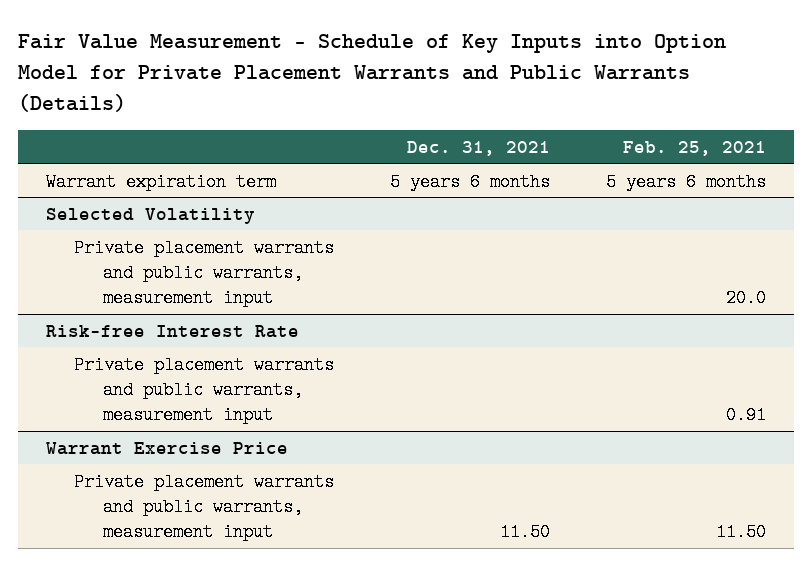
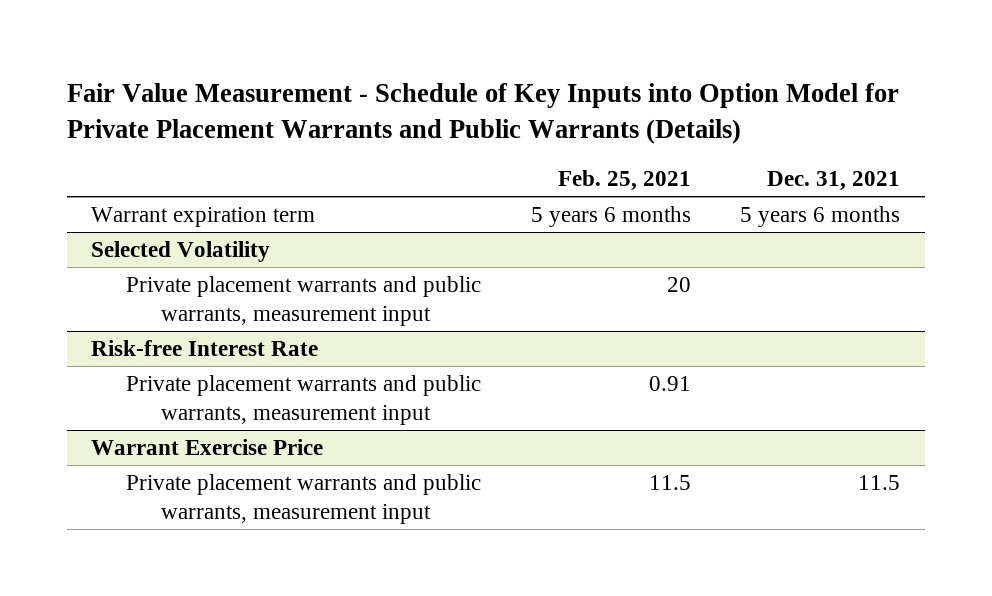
[726,289,767,308] 20.0 -> [666,277,691,293] 20
[500,523,551,542] 11.50 -> [858,475,901,491] 11.5
[716,523,767,542] 11.50 -> [648,475,691,491] 11.5

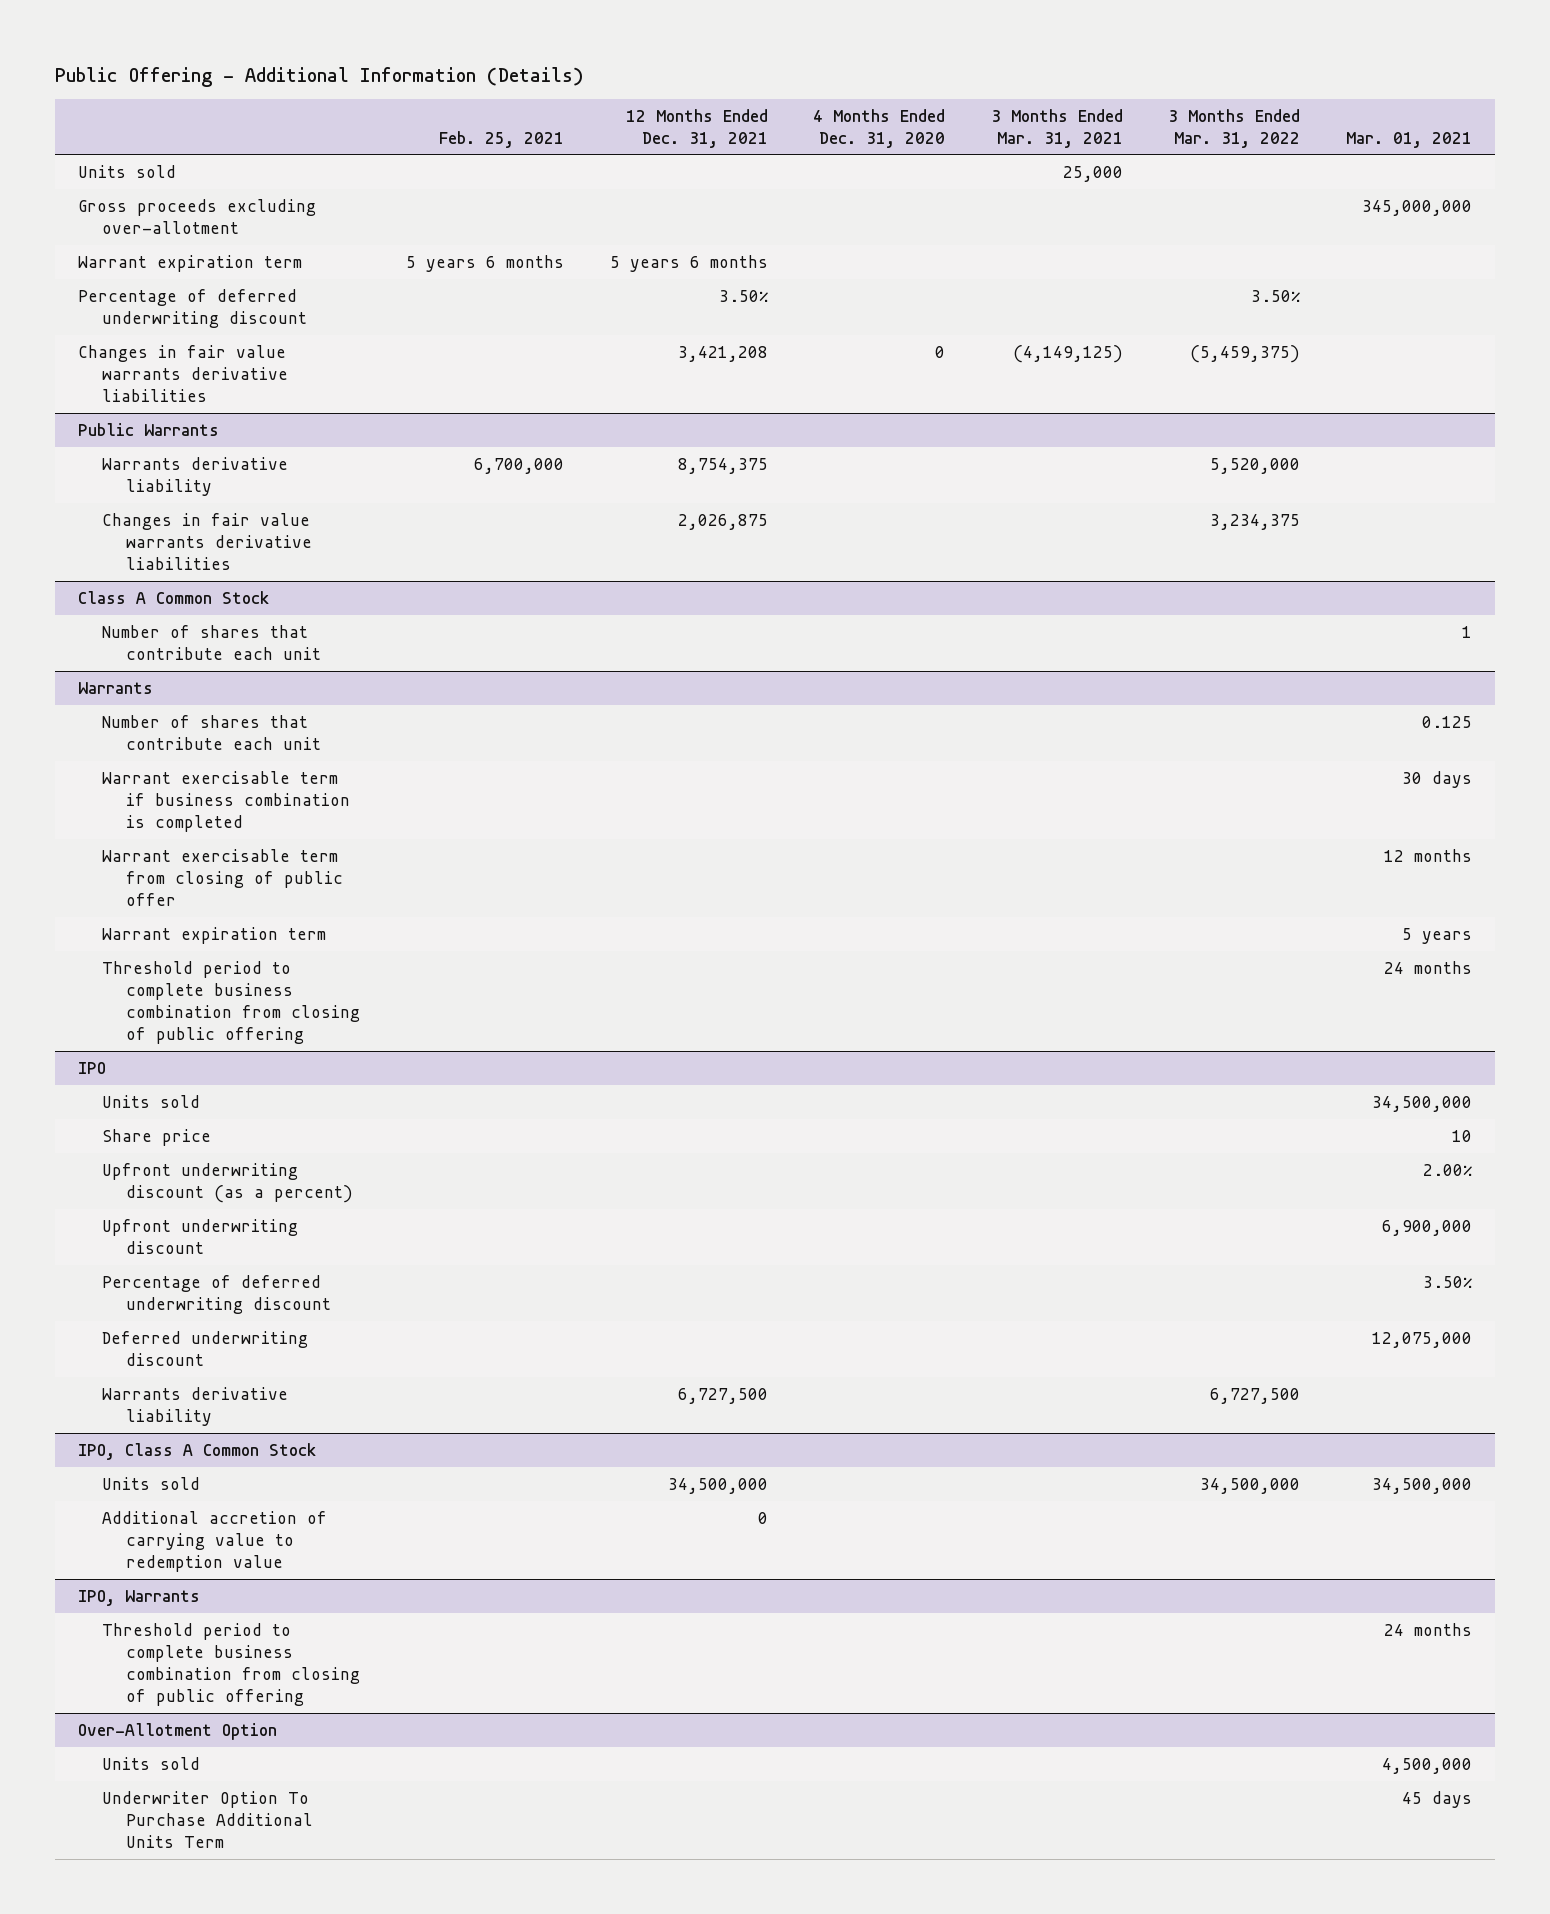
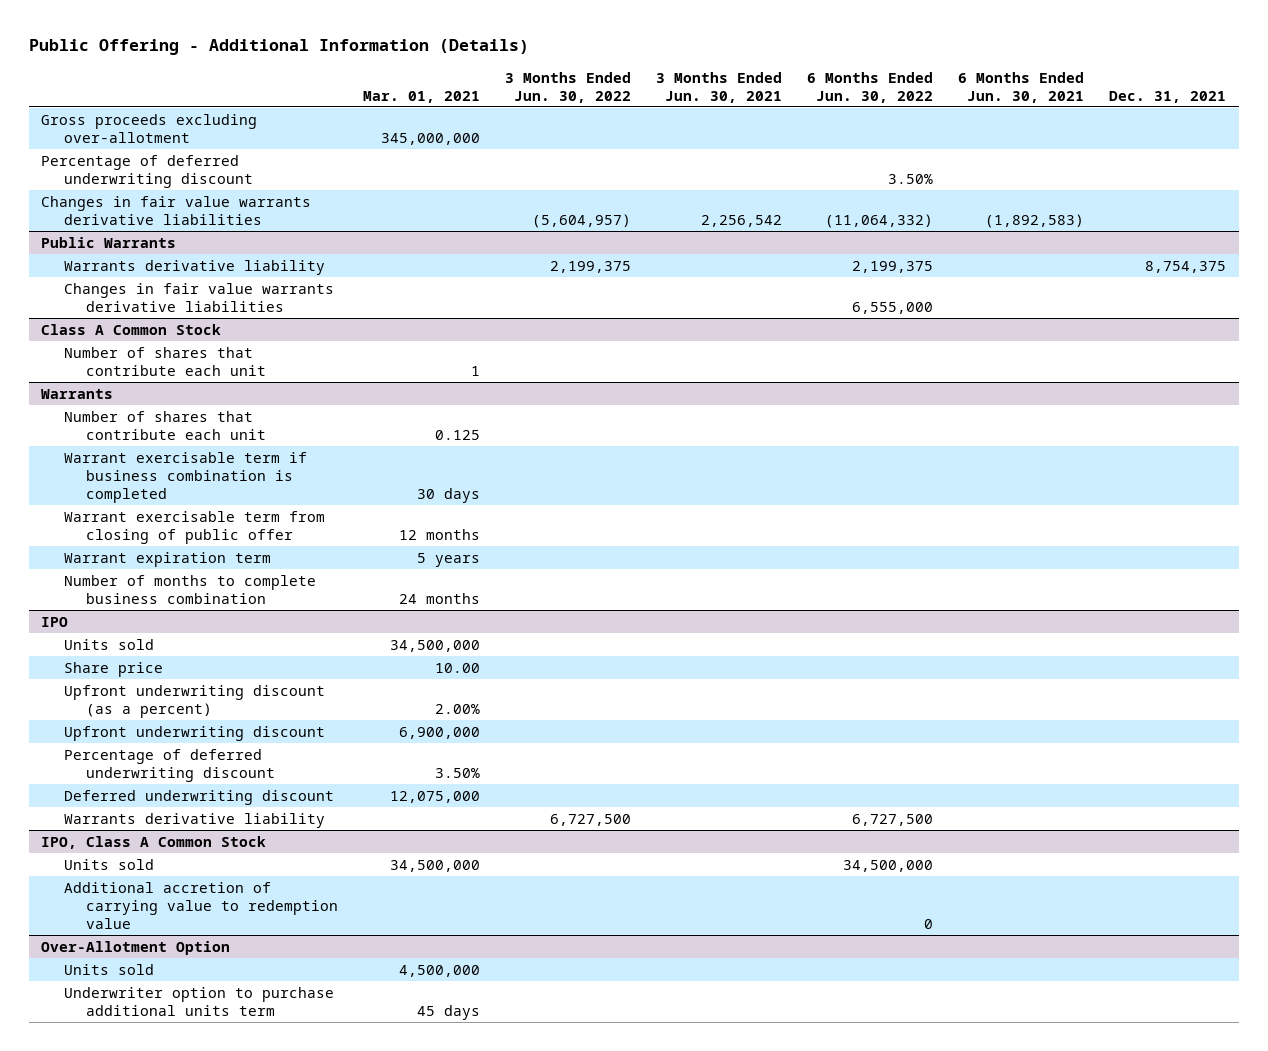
[439,130,565,148] Feb. 25, 2021 -> none
[625,108,768,148] 12 Months Ended Dec. 31, 2021 -> none
[813,108,946,148] 4 Months Ended Dec. 31, 2020 -> none
[990,108,1123,148] 3 Months Ended Mar. 31, 2021 -> none
[1168,108,1301,148] 3 Months Ended Mar. 31, 2022 -> none
none -> [505,71,632,103] 3 Months Ended Jun. 30, 2022
none -> [656,71,783,103] 3 Months Ended Jun. 30, 2021
none -> [807,71,934,103] 6 Months Ended Jun. 30, 2022
none -> [958,71,1085,103] 6 Months Ended Jun. 30, 2021
none -> [1109,90,1227,103] Dec. 31, 2021
[77,164,176,178] Units sold -> none
[77,254,302,272] Warrant expiration term -> none
[102,960,361,1044] Threshold period to complete business combination from closing of public offering -> [63,574,316,604] Number of months to complete business combination
[1452,1129,1473,1142] 10 -> [435,662,481,673] 10.00
[77,1589,200,1606] IPO, Warrants -> none
[102,1622,361,1706] Threshold period to complete business combination from closing of public offering -> none
[102,1790,314,1848] Underwriter Option To Purchase Additional Units Term -> [63,986,334,1016] Underwriter option to purchase additional units term

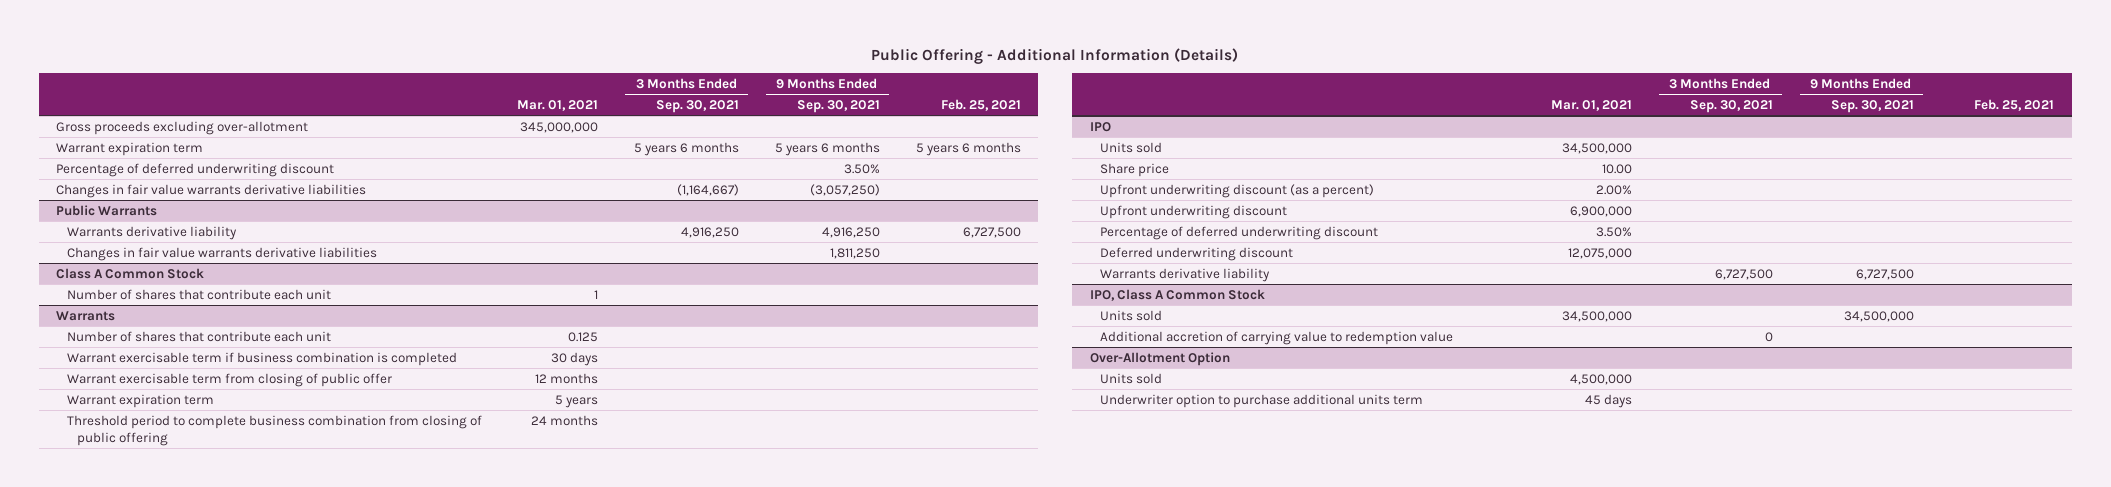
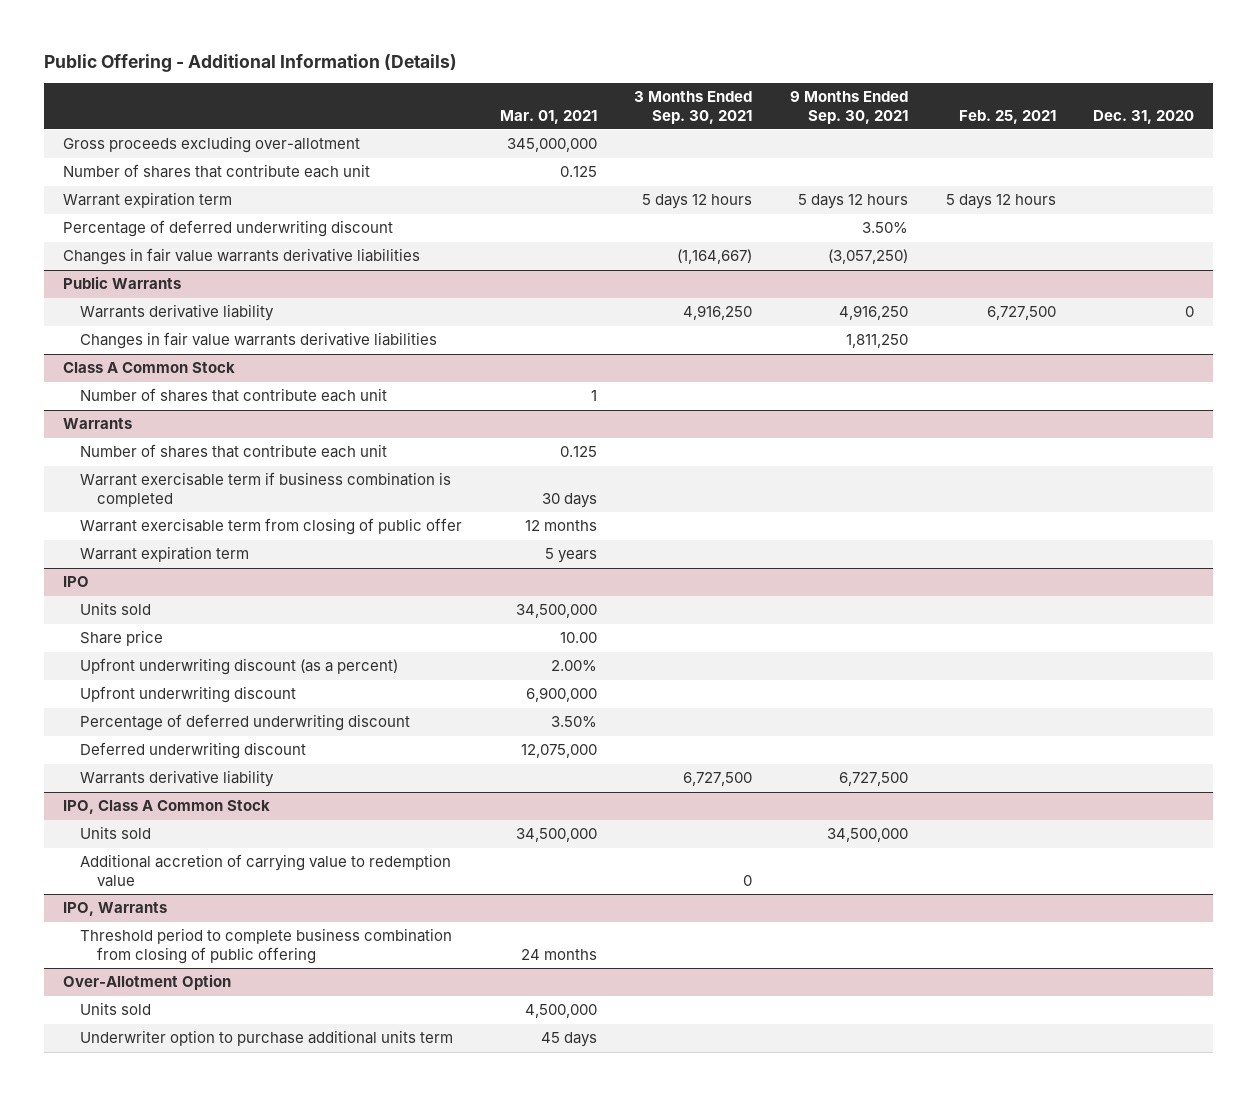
none -> [1093,109,1195,124] Dec. 31, 2020
none -> [62,164,370,179] Number of shares that contribute each unit
[634,141,740,156] 5 years 6 months -> [642,194,753,210] 5 days 12 hours
[774,141,880,156] 5 years 6 months -> [797,194,908,210] 5 days 12 hours
[915,141,1021,156] 5 years 6 months -> [945,194,1056,210] 5 days 12 hours
[66,414,482,447] Threshold period to complete business combination from closing of public offering -> none
none -> [62,902,167,917] IPO, Warrants
none -> [79,928,452,965] Threshold period to complete business combination from closing of public offering

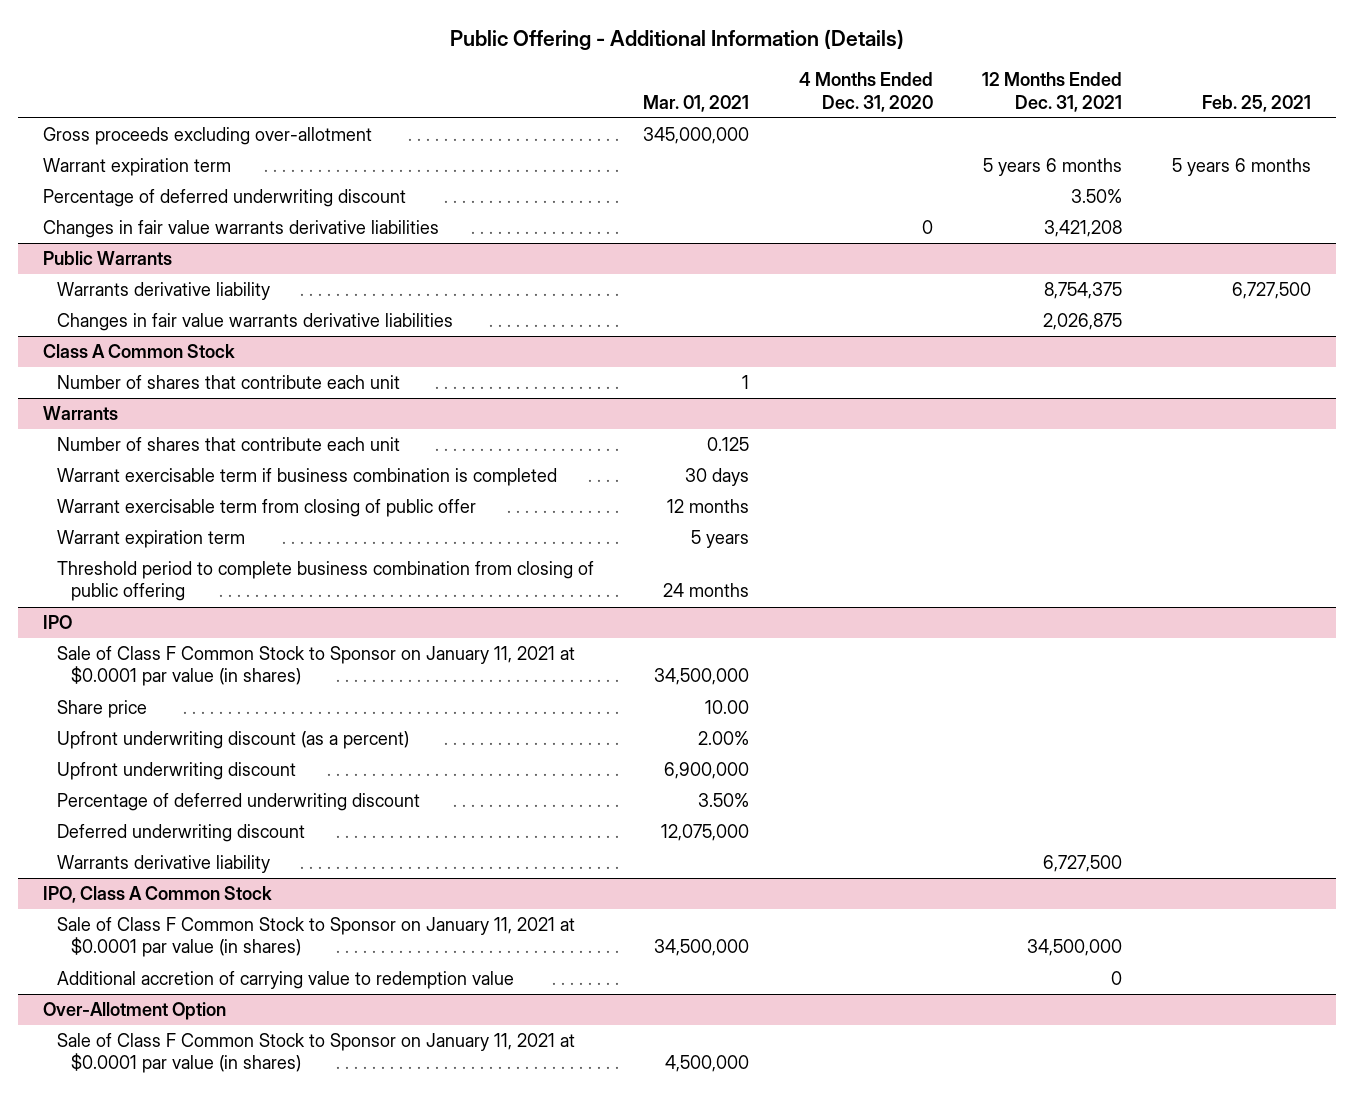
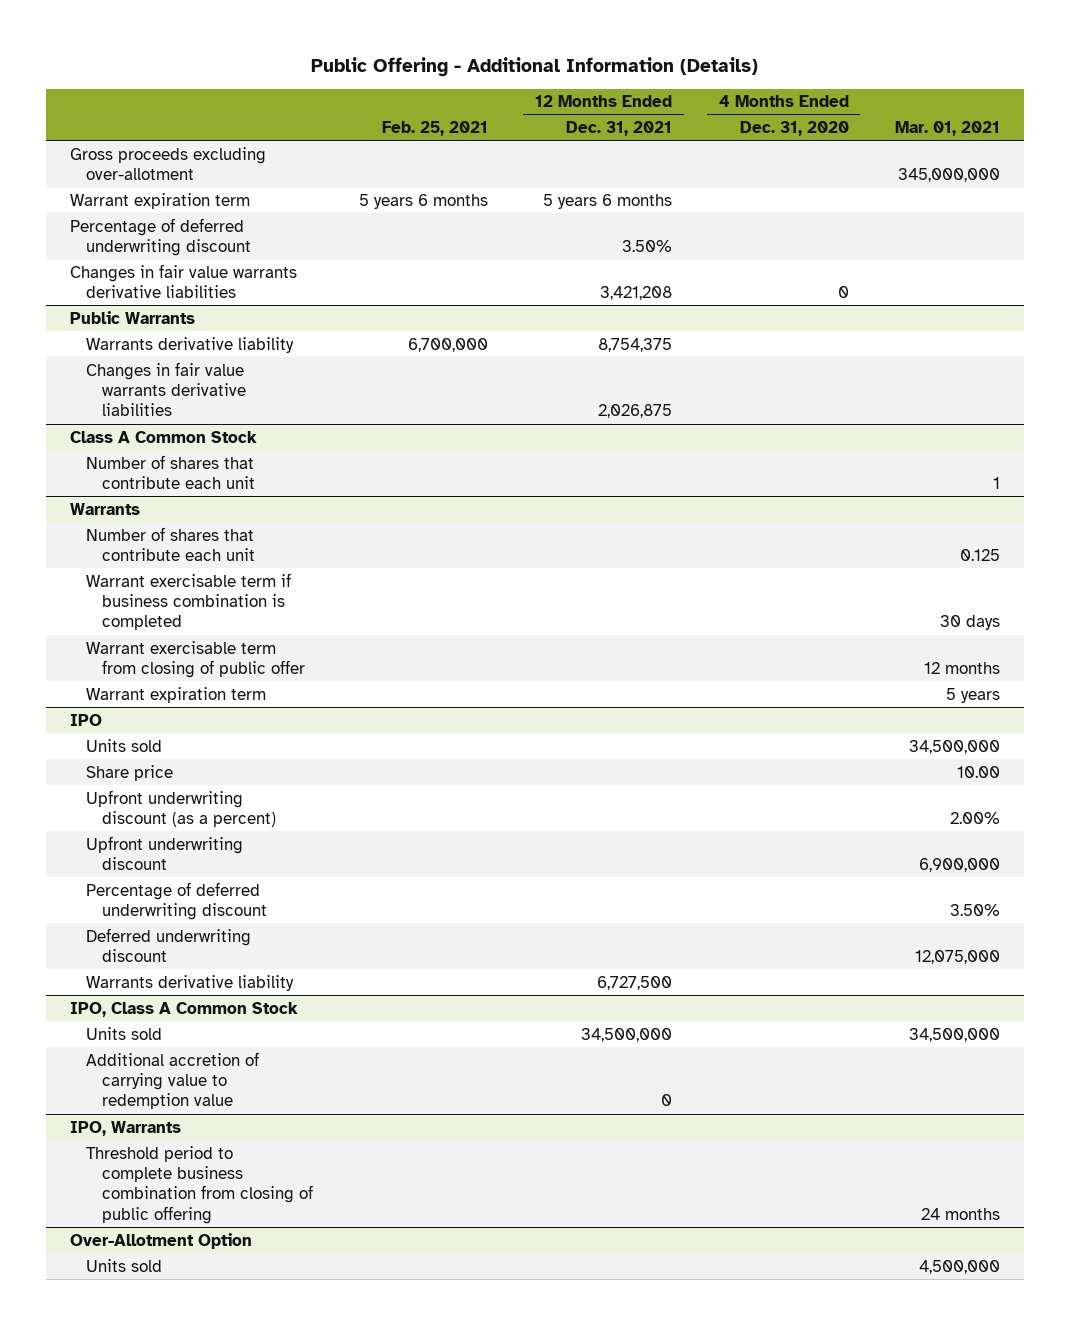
[1231,282,1311,300] 6,727,500 -> [408,337,489,352] 6,700,000
[56,561,594,602] Threshold period to complete business combination from closing of public offering -> none
[56,646,575,687] Sale of Class F Common Stock to Sponsor on January 11, 2021 at $0.0001 par value (in shares) -> [85,738,162,752] Units sold
[56,917,575,958] Sale of Class F Common Stock to Sponsor on January 11, 2021 at $0.0001 par value (in shares) -> [85,1026,162,1040] Units sold
none -> [69,1120,181,1136] IPO, Warrants
none -> [85,1145,313,1224] Threshold period to complete business combination from closing of public offering
[56,1033,575,1074] Sale of Class F Common Stock to Sponsor on January 11, 2021 at $0.0001 par value (in shares) -> [85,1258,162,1272] Units sold

